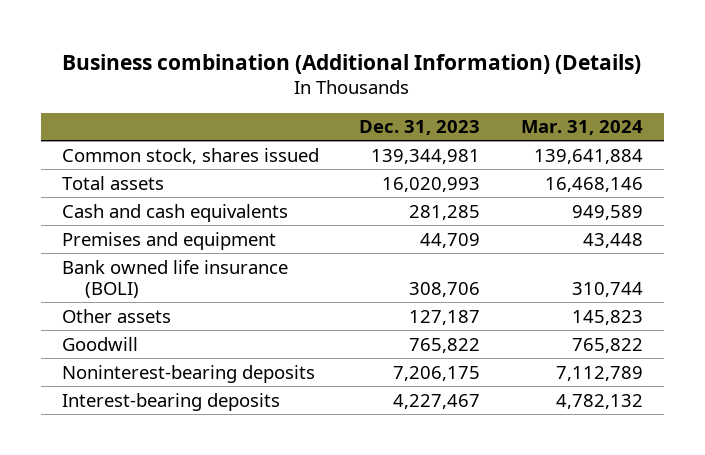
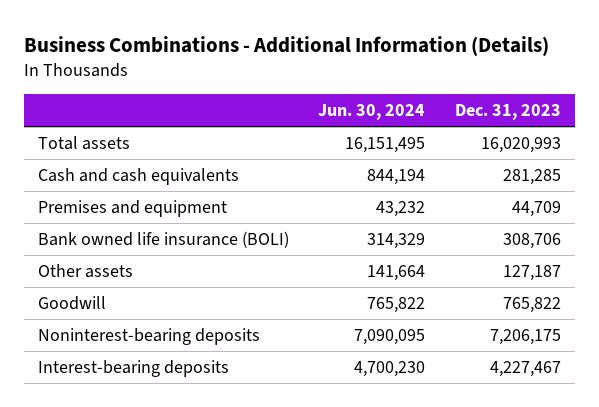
[62,53,642,74] Business combination (Additional Information) (Details) -> [23,35,549,56] Business Combinations - Additional Information (Details)
[521,120,644,136] Mar. 31, 2024 -> none
none -> [318,104,426,121] Jun. 30, 2024
[61,147,319,164] Common stock, shares issued -> none

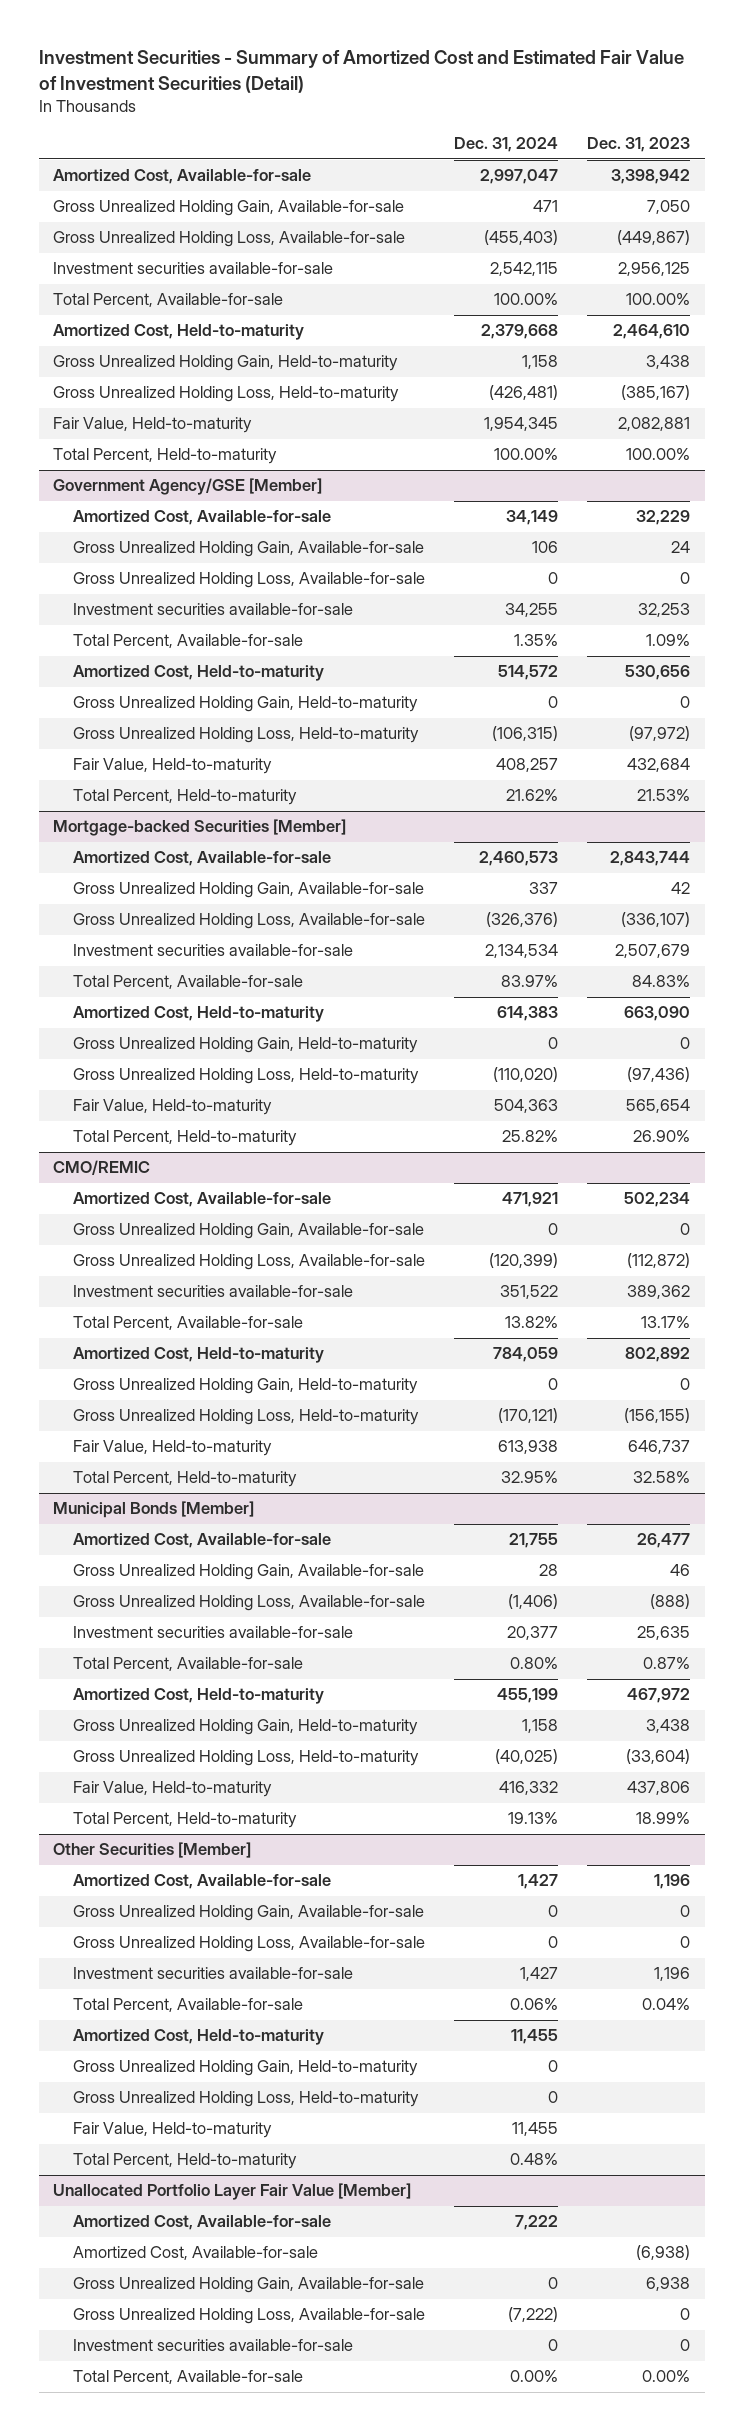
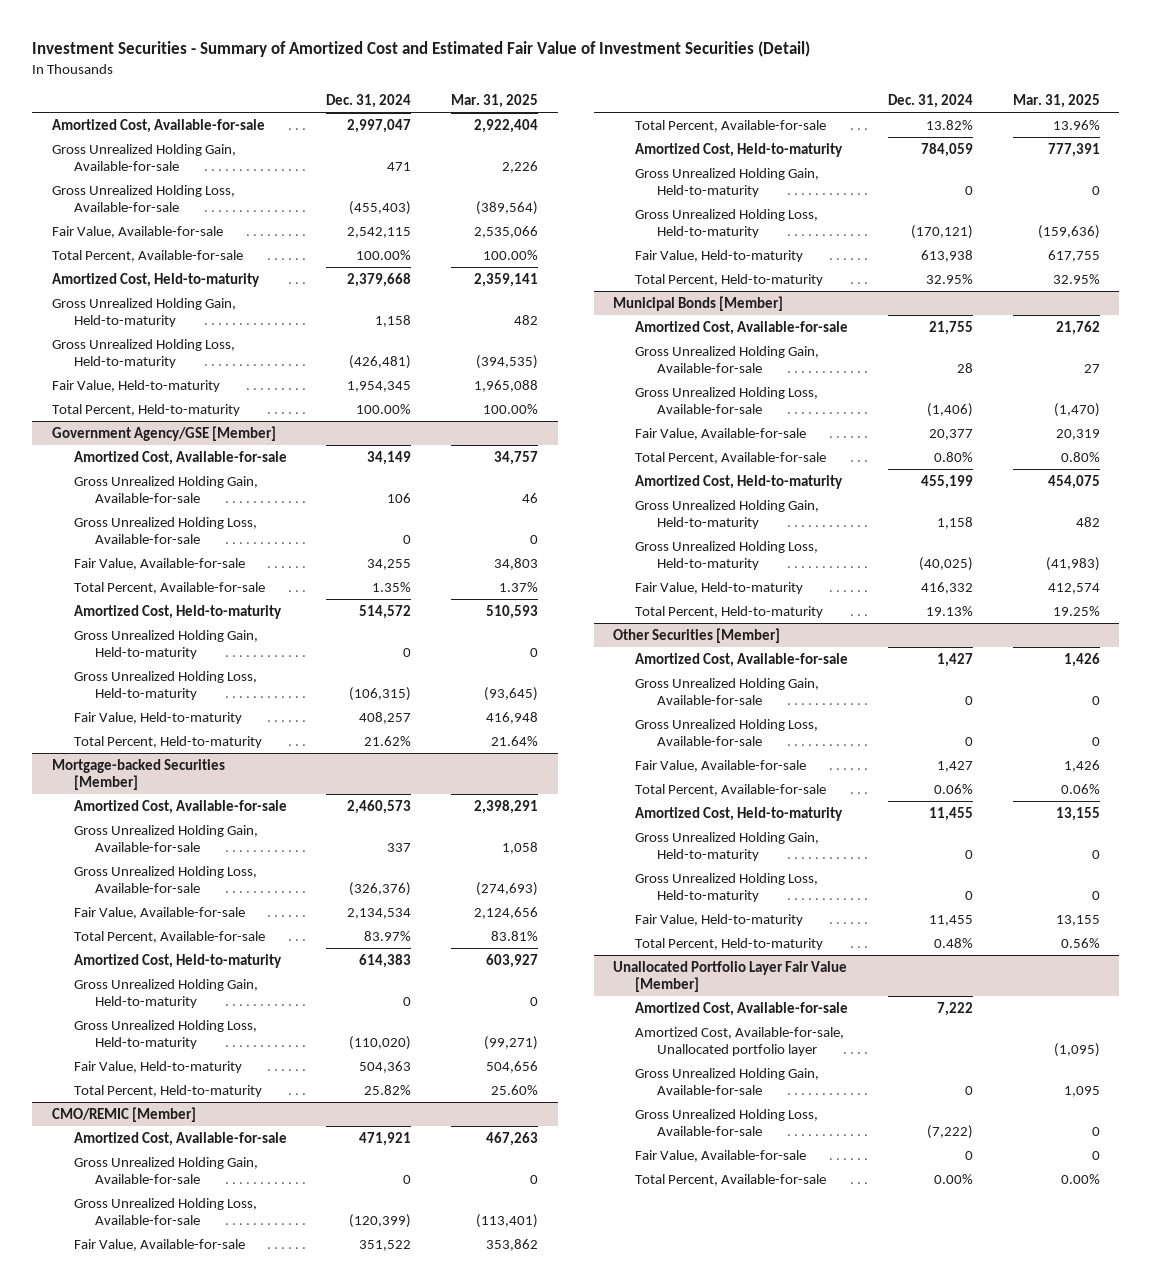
[587,137,691,153] Dec. 31, 2023 -> none
none -> [450,93,538,108] Mar. 31, 2025
[53,262,334,275] Investment securities available-for-sale -> [51,225,223,238] Fair Value, Available-for-sale
[73,603,354,616] Investment securities available-for-sale -> [73,557,245,570] Fair Value, Available-for-sale
[73,944,354,957] Investment securities available-for-sale -> [73,906,245,919] Fair Value, Available-for-sale
[53,1160,151,1176] CMO/REMIC -> [51,1106,196,1122] CMO/REMIC [Member]
[73,1285,354,1298] Investment securities available-for-sale -> [73,1238,245,1251] Fair Value, Available-for-sale
[73,1626,354,1639] Investment securities available-for-sale -> [635,427,807,440] Fair Value, Available-for-sale
[73,1967,354,1980] Investment securities available-for-sale -> [635,759,807,772] Fair Value, Available-for-sale
[73,2246,319,2261] Amortized Cost, Available-for-sale -> [635,1026,845,1056] Amortized Cost, Available-for-sale, Unallocated portfolio layer
[73,2339,354,2352] Investment securities available-for-sale -> [635,1149,807,1162] Fair Value, Available-for-sale

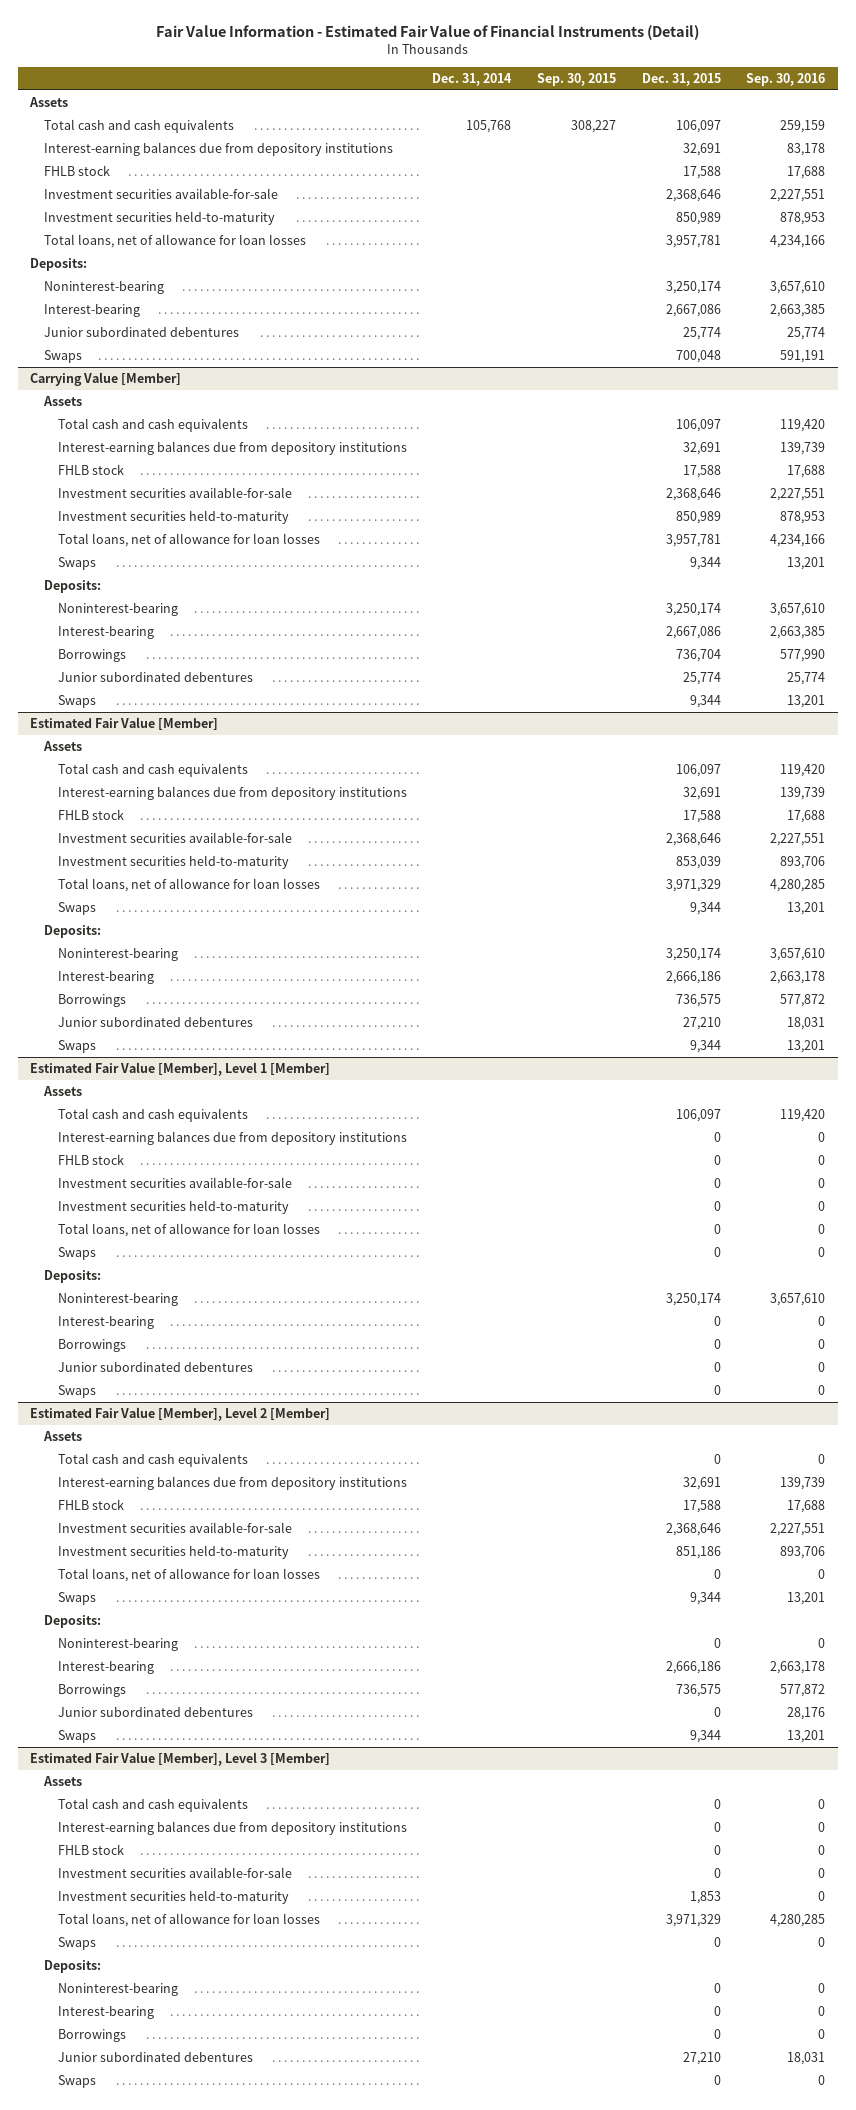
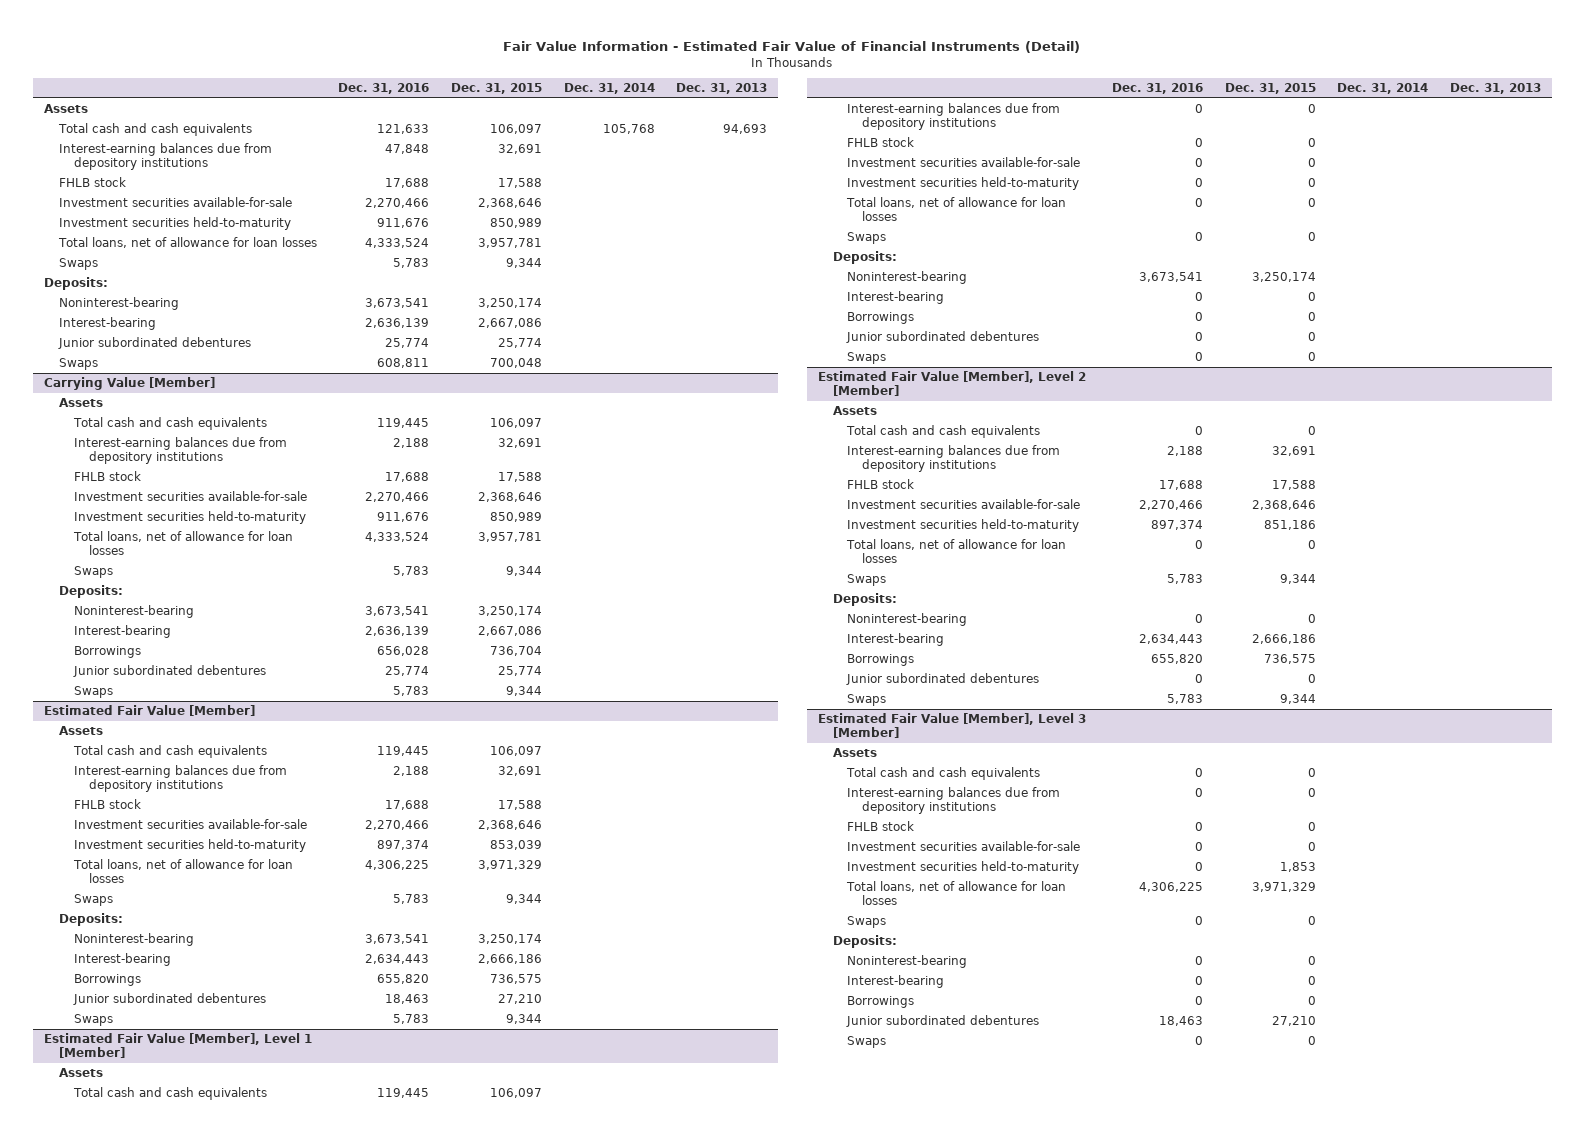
[537,72,617,86] Sep. 30, 2015 -> none
[746,72,826,86] Sep. 30, 2016 -> none
none -> [338,83,430,95] Dec. 31, 2016
none -> [676,83,768,95] Dec. 31, 2013
none -> [58,258,98,271] Swaps

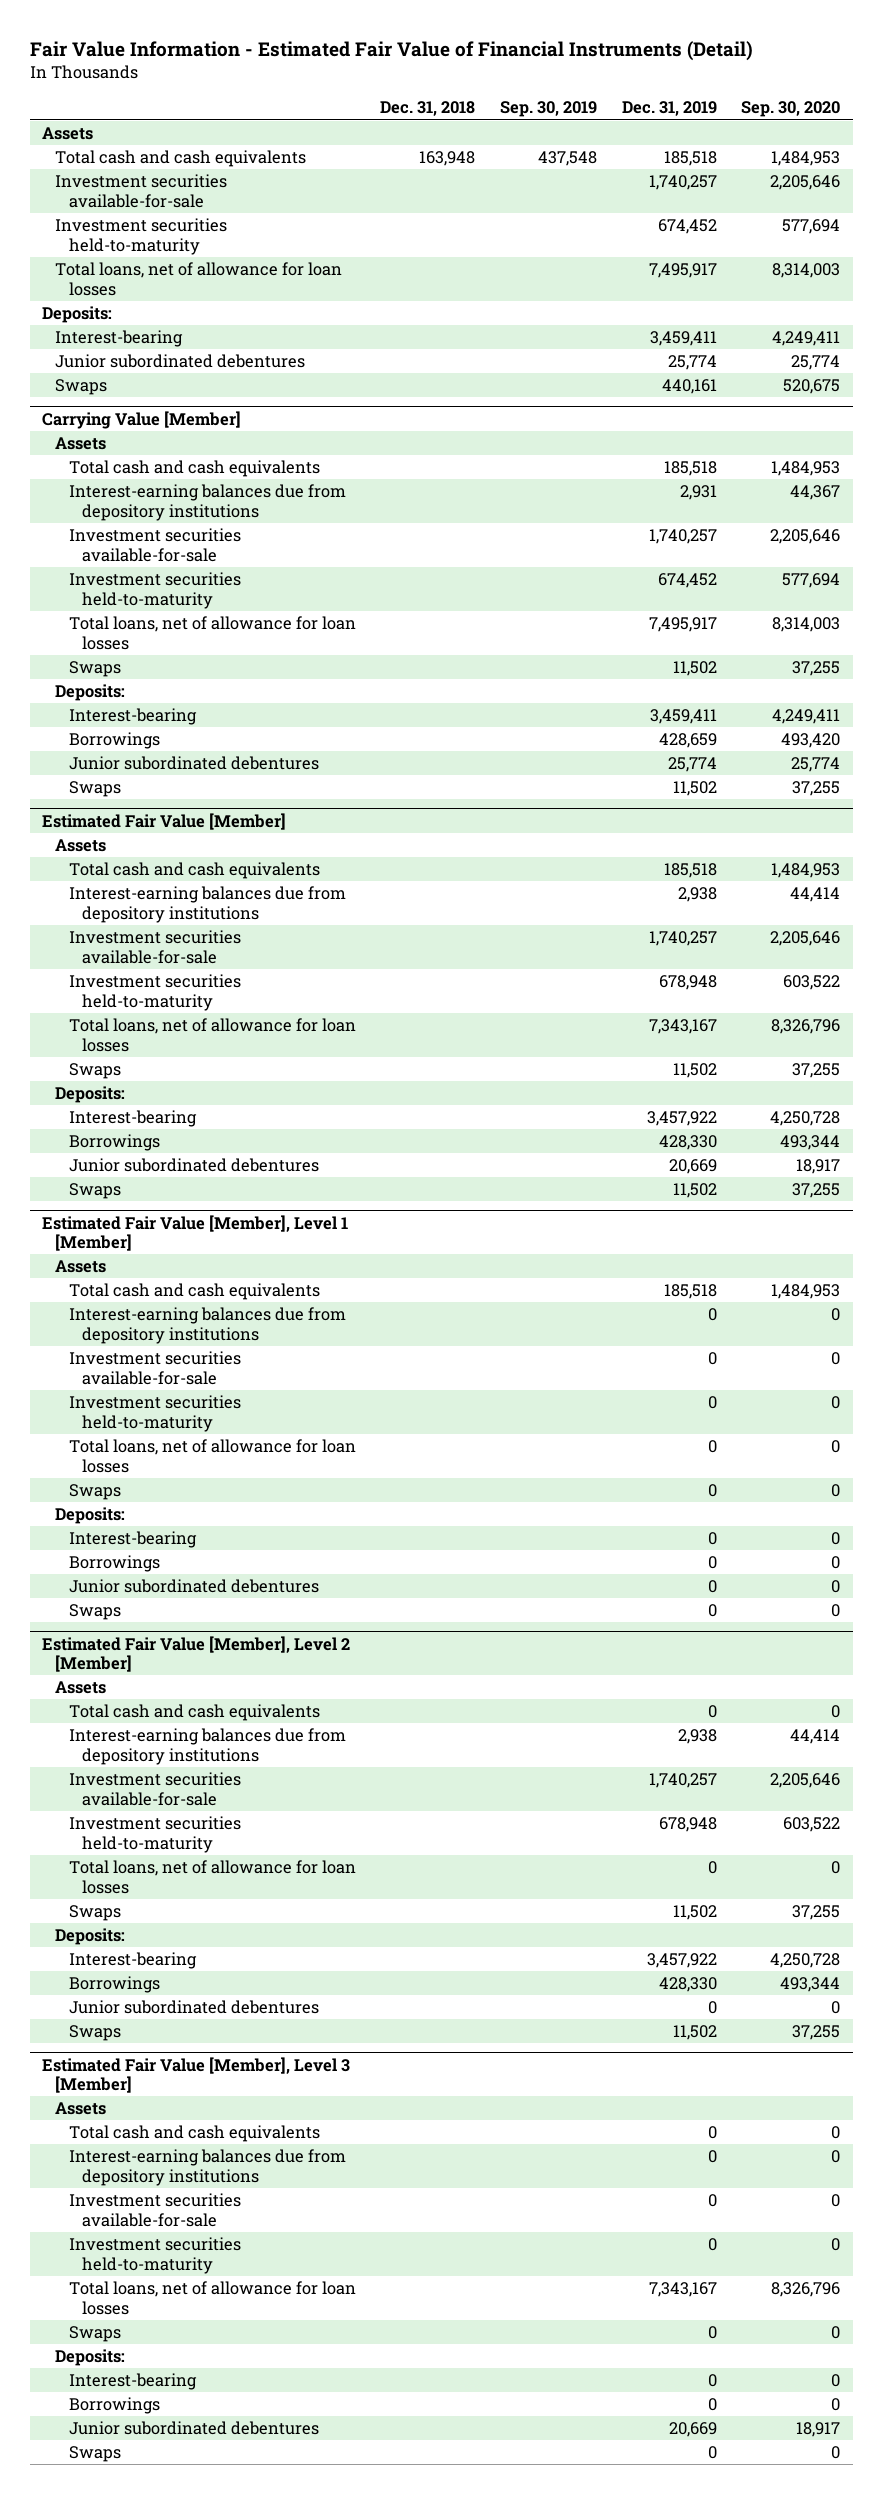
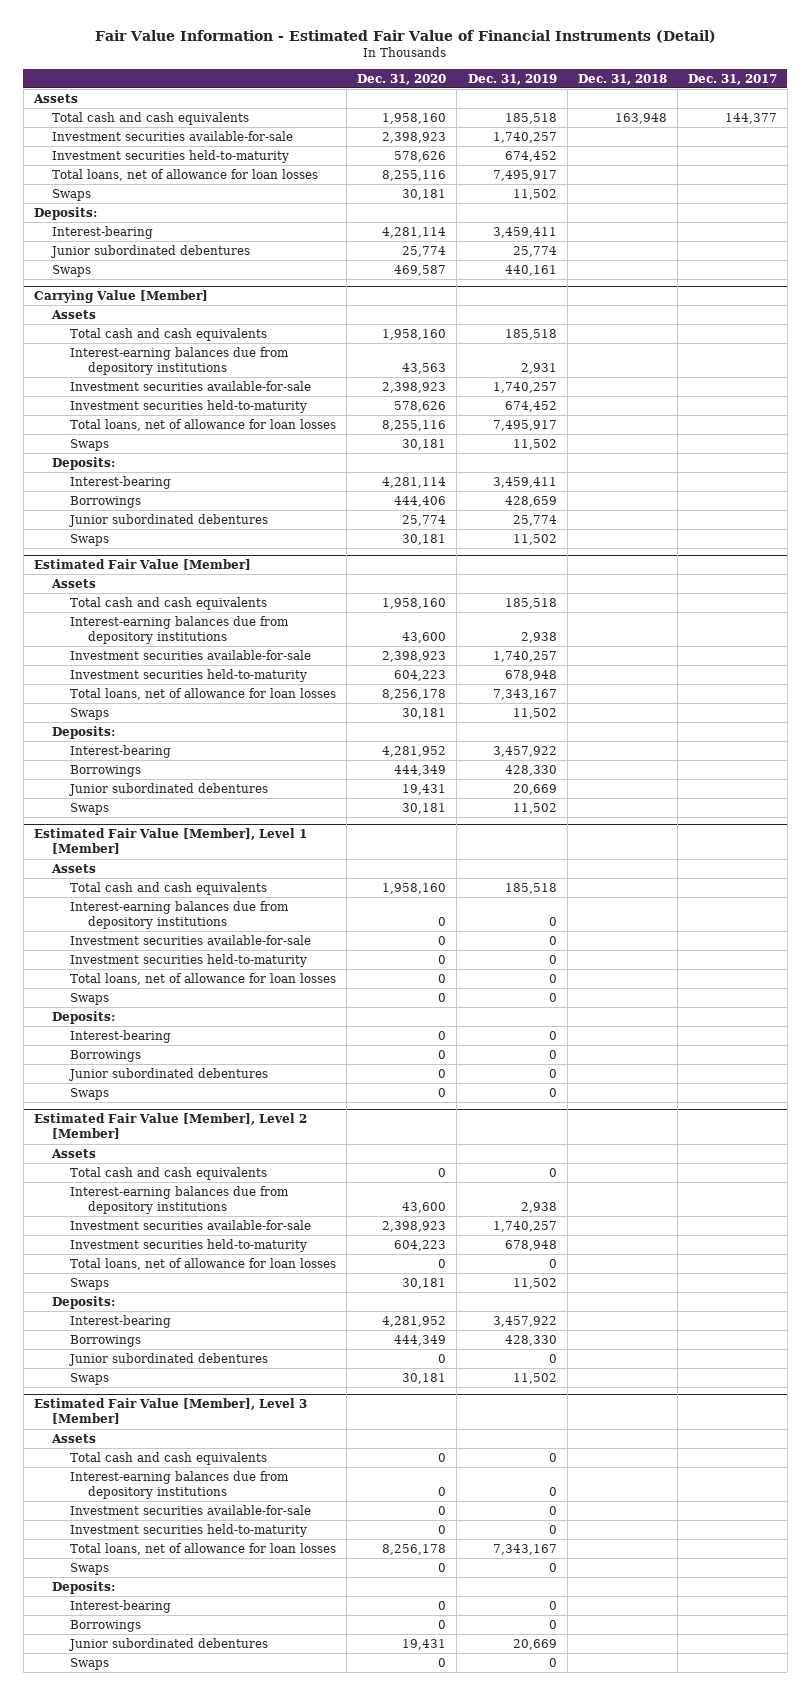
[500,101,598,118] Sep. 30, 2019 -> none
[741,101,841,118] Sep. 30, 2020 -> none
none -> [357,73,447,85] Dec. 31, 2020
none -> [687,73,777,85] Dec. 31, 2017
none -> [52,188,92,201] Swaps

